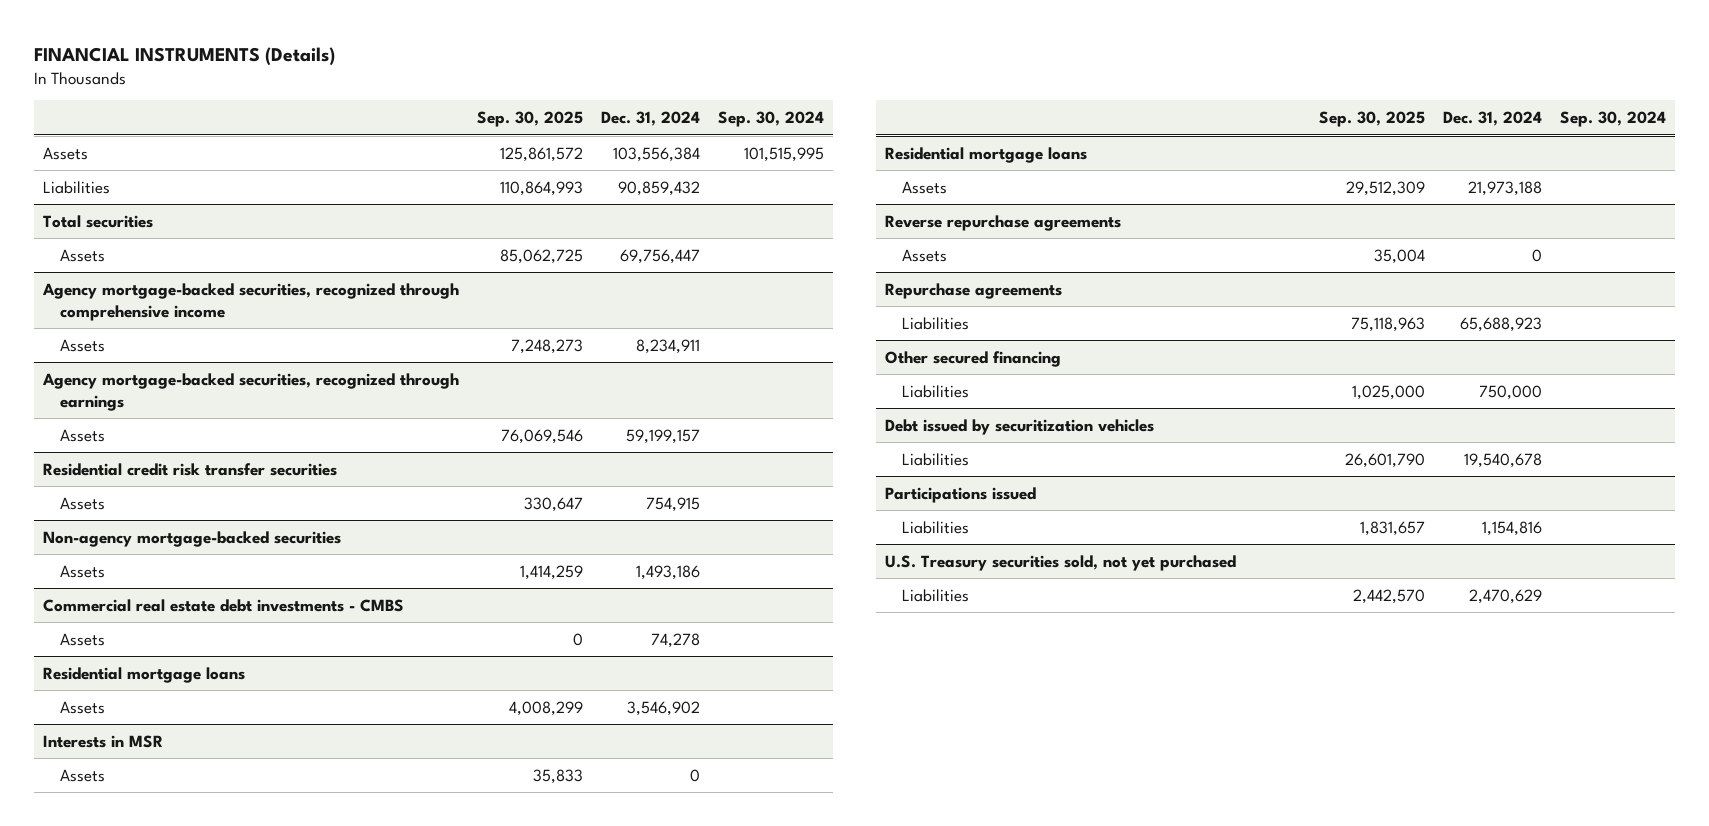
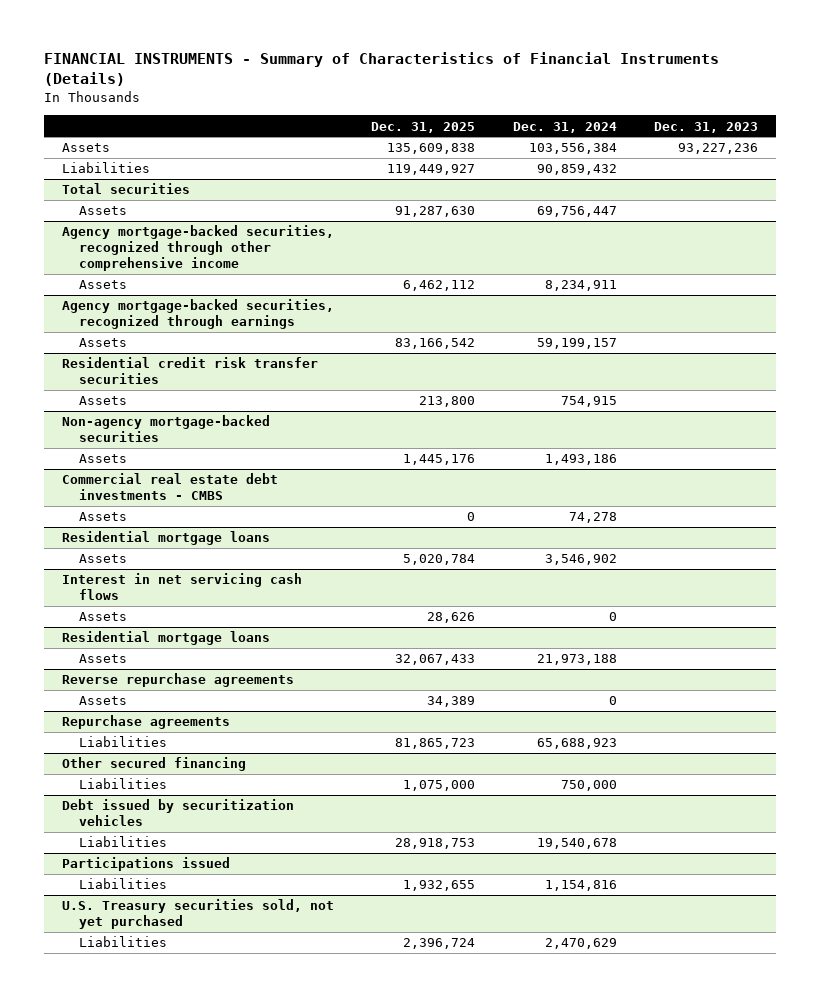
[34,46,336,66] FINANCIAL INSTRUMENTS (Details) -> [43,52,719,87] FINANCIAL INSTRUMENTS - Summary of Characteristics of Financial Instruments (Details)
[477,111,584,128] Sep. 30, 2025 -> none
[718,111,825,128] Sep. 30, 2024 -> none
none -> [371,121,476,133] Dec. 31, 2025
none -> [653,121,758,133] Dec. 31, 2023
[42,282,460,321] Agency mortgage-backed securities, recognized through comprehensive income -> [62,225,335,272] Agency mortgage-backed securities, recognized through other comprehensive income
[43,734,164,748] Interests in MSR -> none
none -> [62,573,303,601] Interest in net servicing cash flows

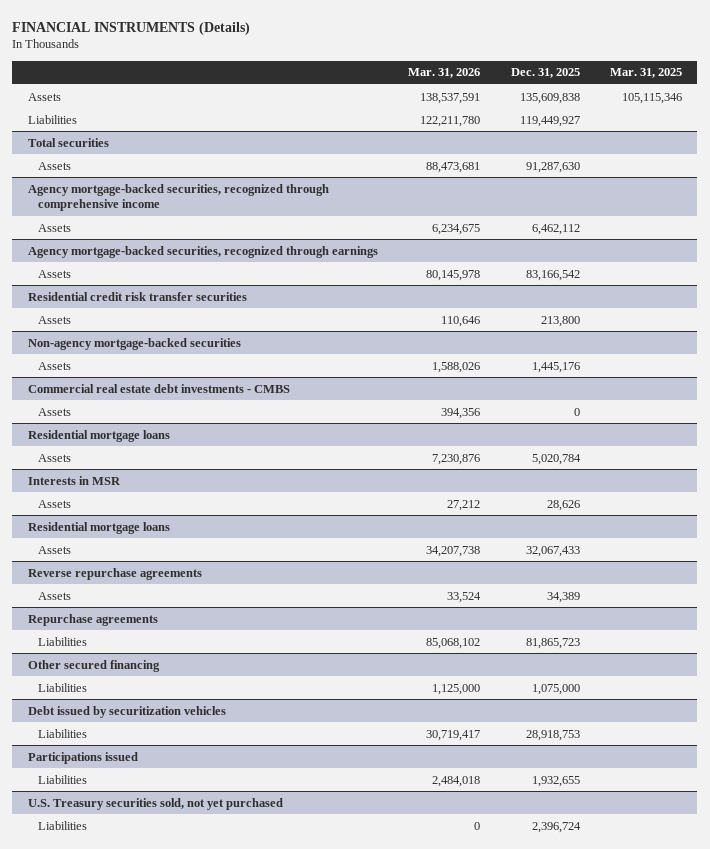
[43,52,719,87] FINANCIAL INSTRUMENTS - Summary of Characteristics of Financial Instruments (Details) -> [12,21,251,35] FINANCIAL INSTRUMENTS (Details)
[512,121,617,133] Dec. 31, 2024 -> none
[653,121,758,133] Dec. 31, 2023 -> none
none -> [408,68,481,79] Mar. 31, 2026
none -> [610,68,683,79] Mar. 31, 2025
[62,225,335,272] Agency mortgage-backed securities, recognized through other comprehensive income -> [27,183,329,212] Agency mortgage-backed securities, recognized through comprehensive income
[62,573,303,601] Interest in net servicing cash flows -> none
none -> [27,475,121,485] Interests in MSR

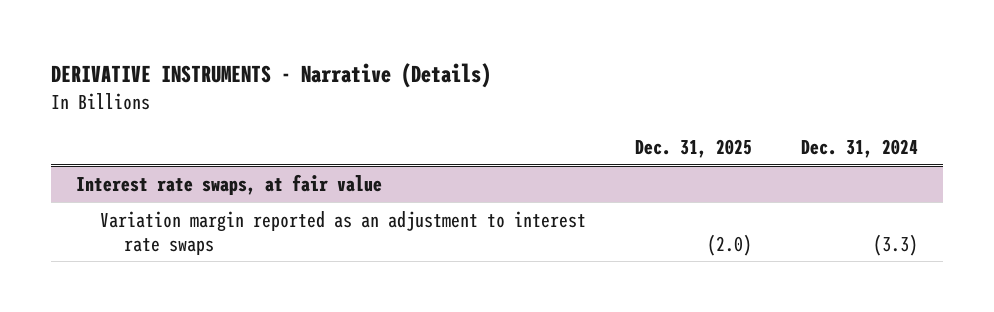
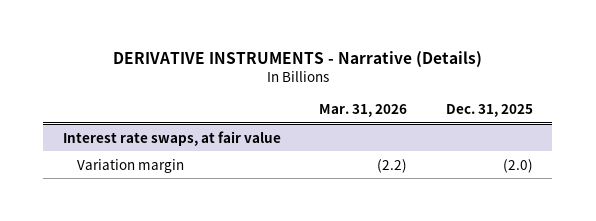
[801,139,919,159] Dec. 31, 2024 -> none
none -> [319,103,408,117] Mar. 31, 2026
[99,210,586,255] Variation margin reported as an adjustment to interest rate swaps -> [76,158,184,173] Variation margin

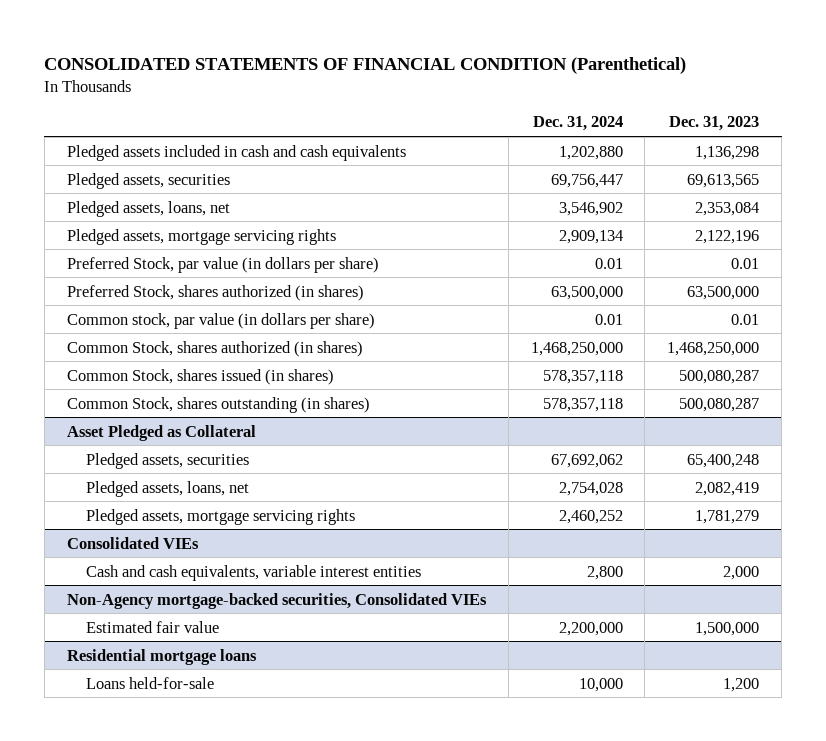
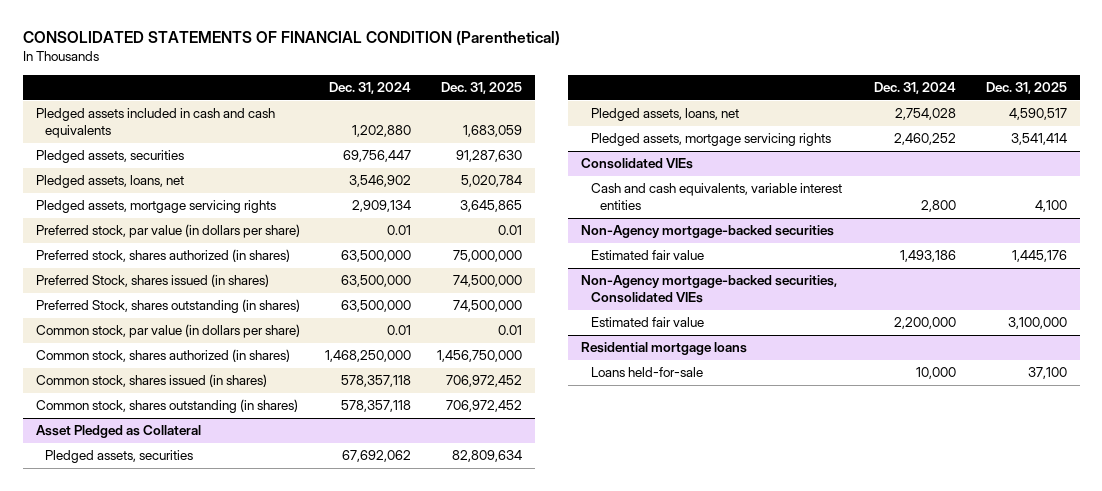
[669,116,760,132] Dec. 31, 2023 -> none
none -> [440,82,522,95] Dec. 31, 2025
[66,256,379,273] Preferred Stock, par value (in dollars per share) -> [35,224,300,239] Preferred stock, par value (in dollars per share)
[66,284,364,301] Preferred Stock, shares authorized (in shares) -> [35,249,290,263] Preferred stock, shares authorized (in shares)
none -> [35,274,269,288] Preferred Stock, shares issued (in shares)
none -> [35,299,300,314] Preferred Stock, shares outstanding (in shares)
[66,340,363,357] Common Stock, shares authorized (in shares) -> [35,349,290,363] Common stock, shares authorized (in shares)
[66,368,334,385] Common Stock, shares issued (in shares) -> [35,374,267,388] Common stock, shares issued (in shares)
[66,396,370,413] Common Stock, shares outstanding (in shares) -> [35,399,298,414] Common stock, shares outstanding (in shares)
none -> [580,225,834,239] Non-Agency mortgage-backed securities
none -> [590,250,704,261] Estimated fair value

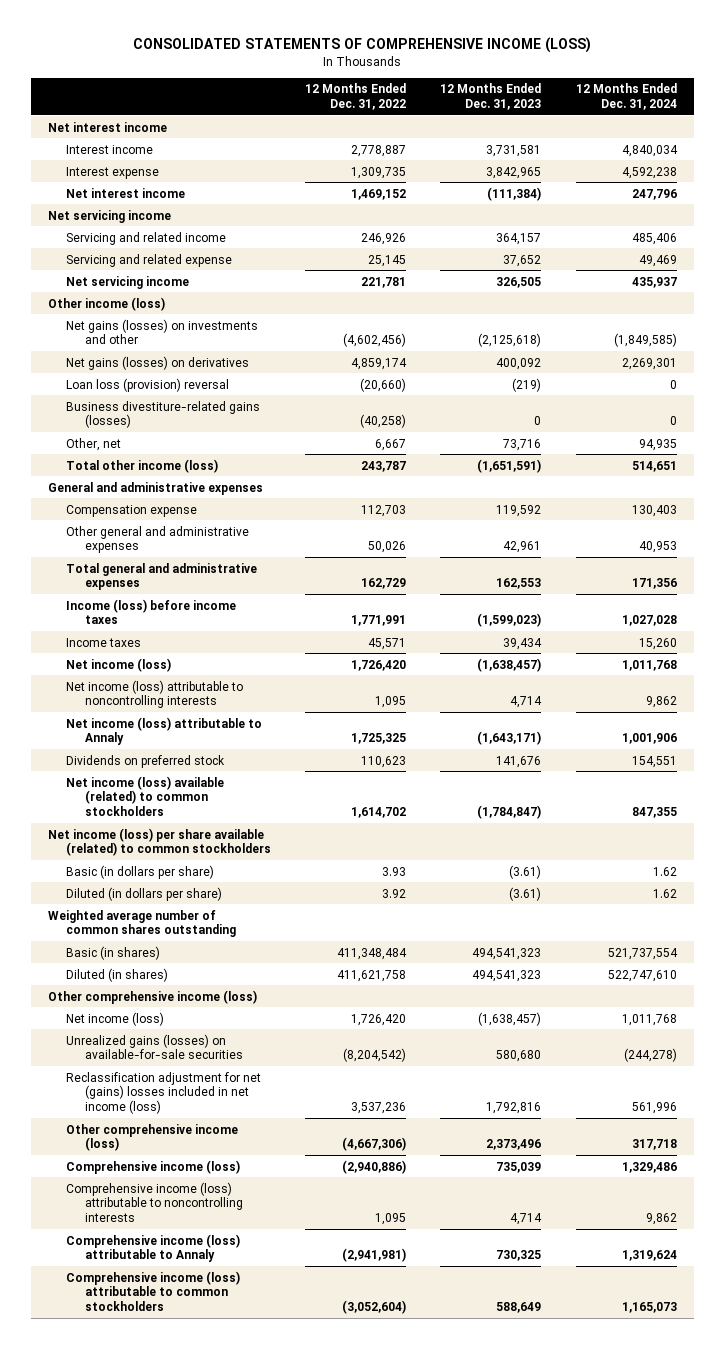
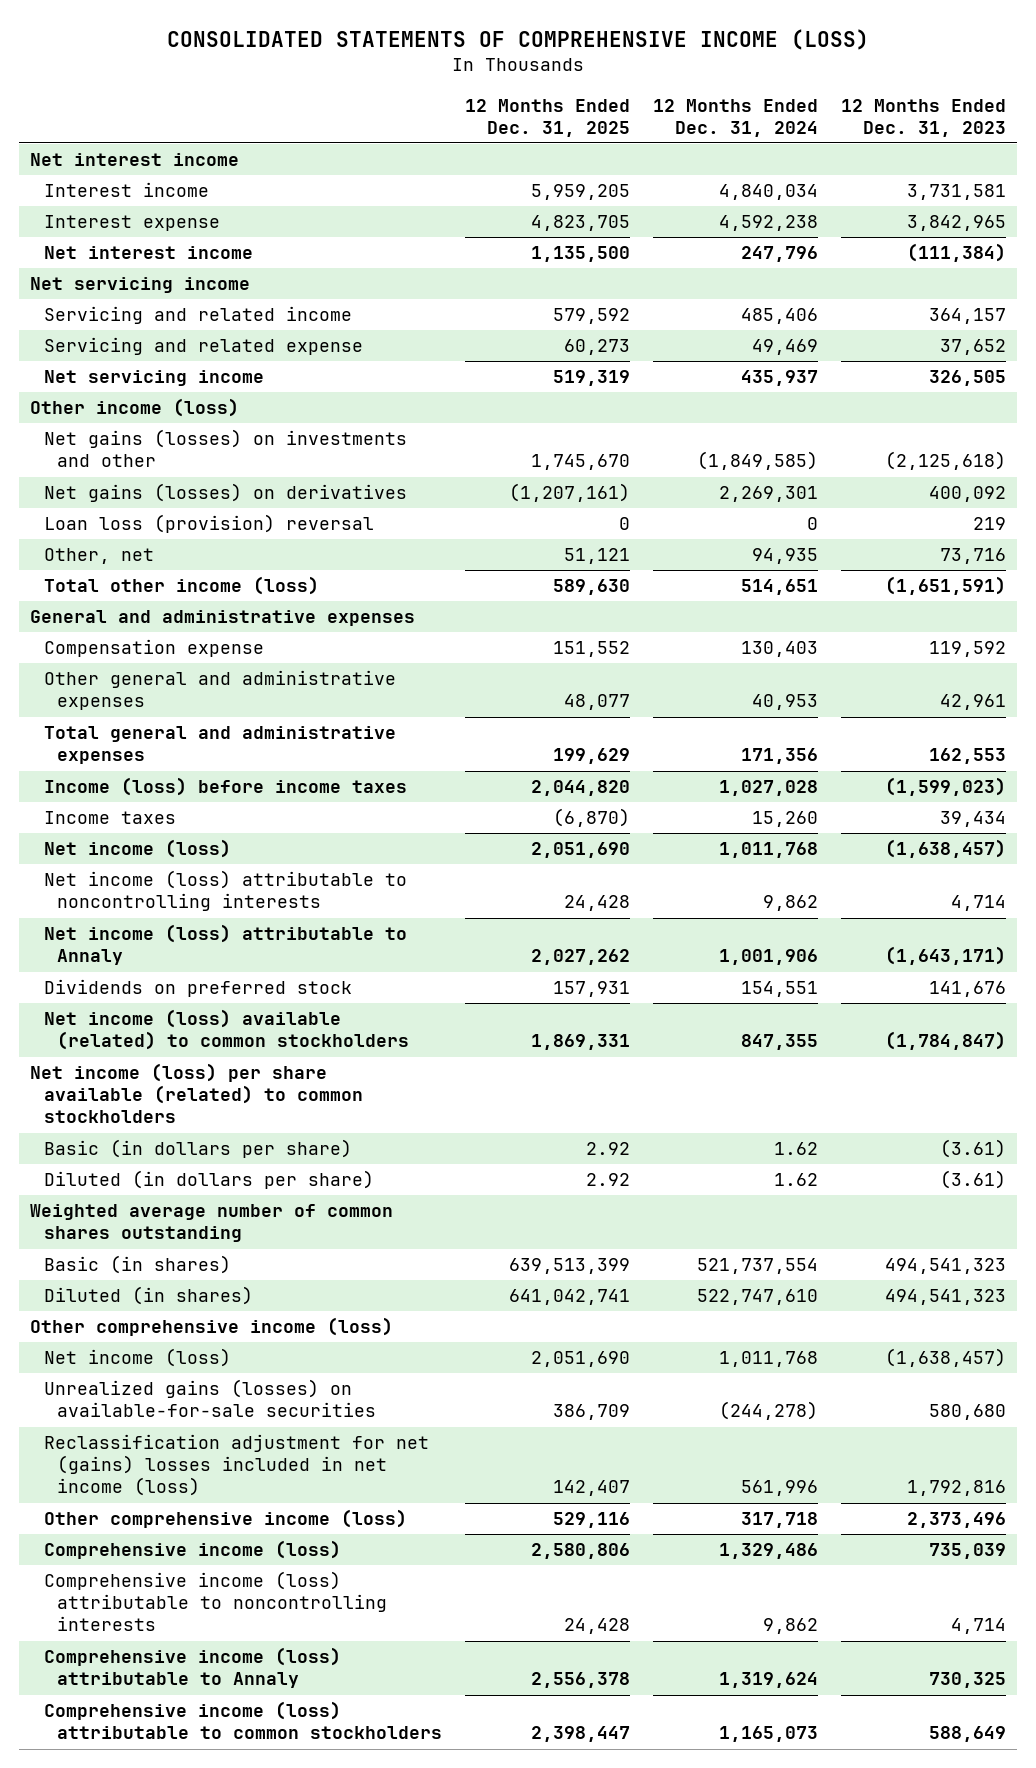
[305,83,407,111] 12 Months Ended Dec. 31, 2022 -> none
none -> [465,98,631,137] 12 Months Ended Dec. 31, 2025
[66,400,261,429] Business divestiture-related gains (losses) -> none
[512,377,542,392] (219) -> [972,517,1006,531] 219

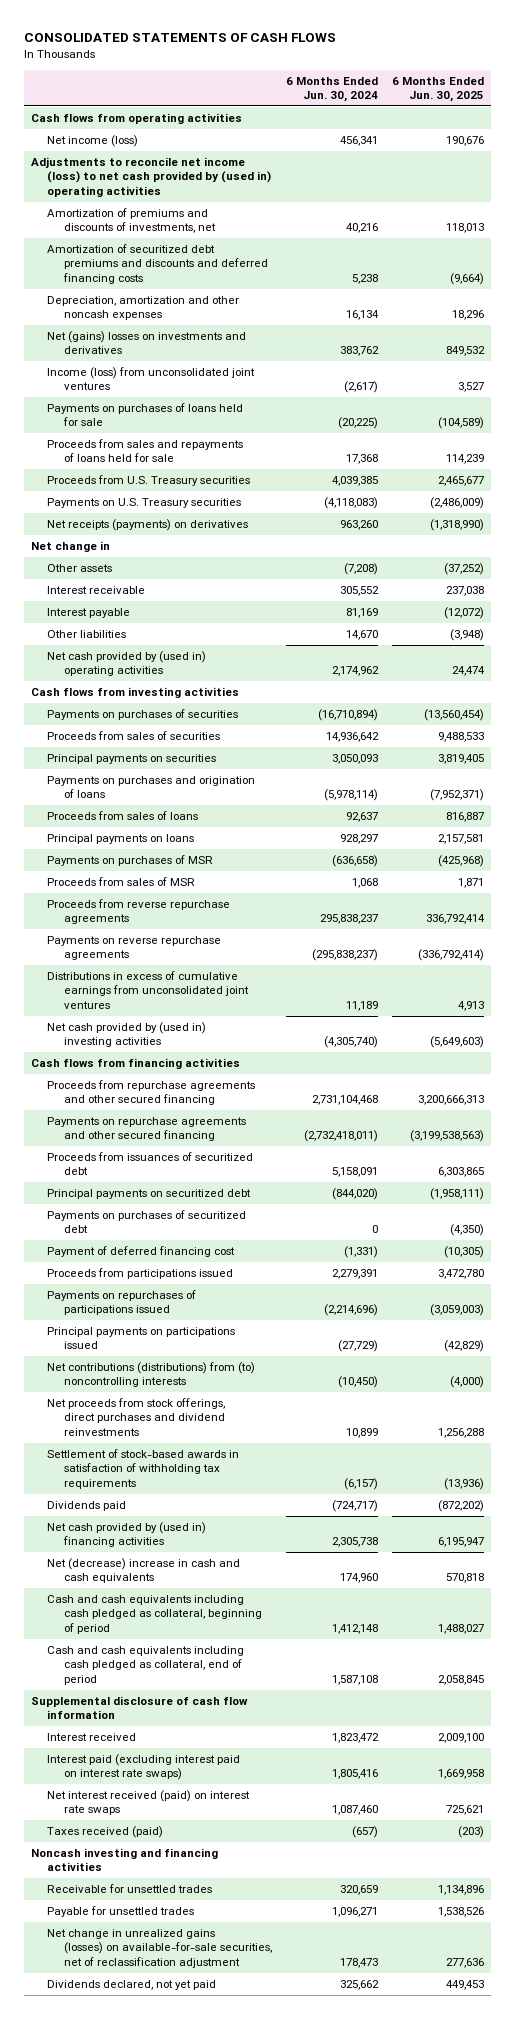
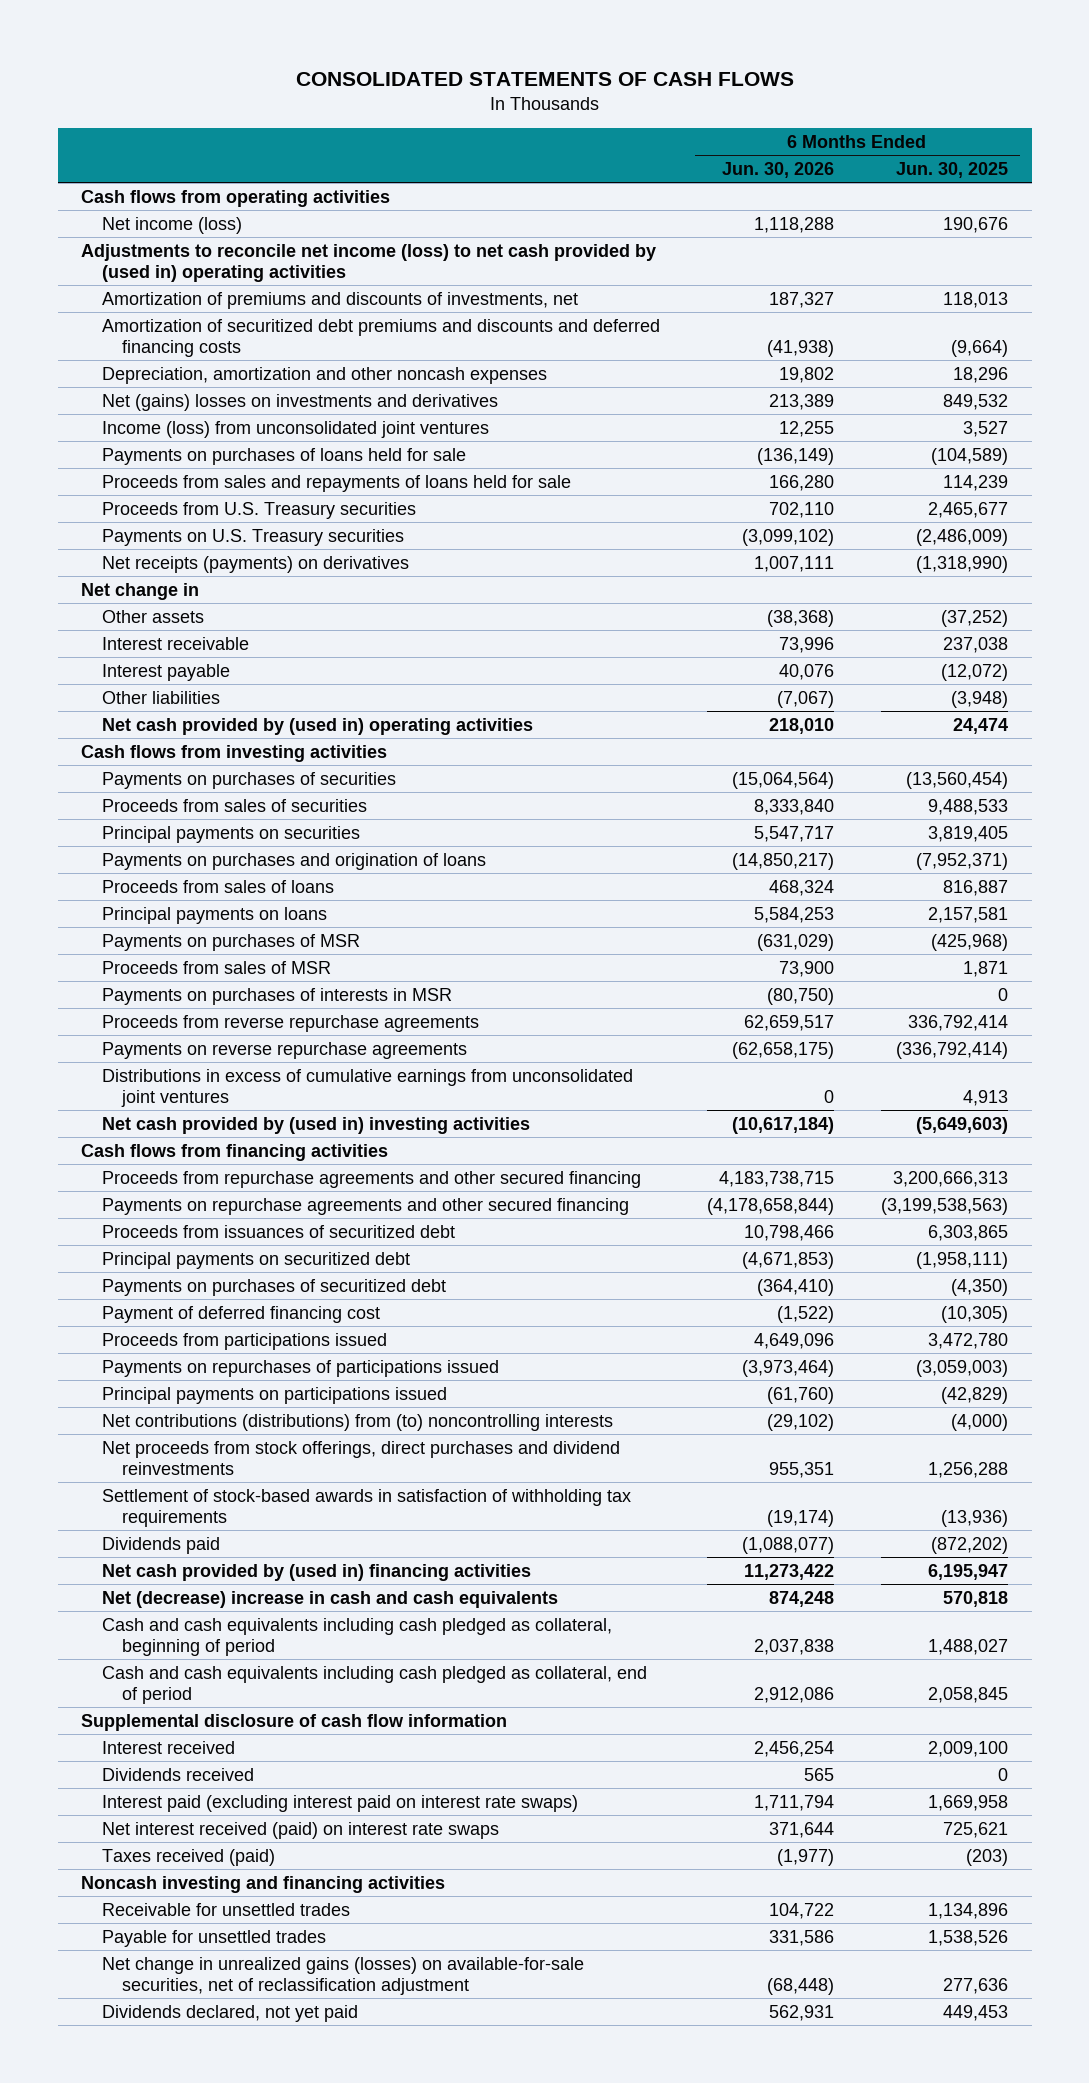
[285,76,378,103] 6 Months Ended Jun. 30, 2024 -> none
none -> [721,162,834,179] Jun. 30, 2026
none -> [101,987,452,1005] Payments on purchases of interests in MSR
none -> [101,1767,254,1781] Dividends received

